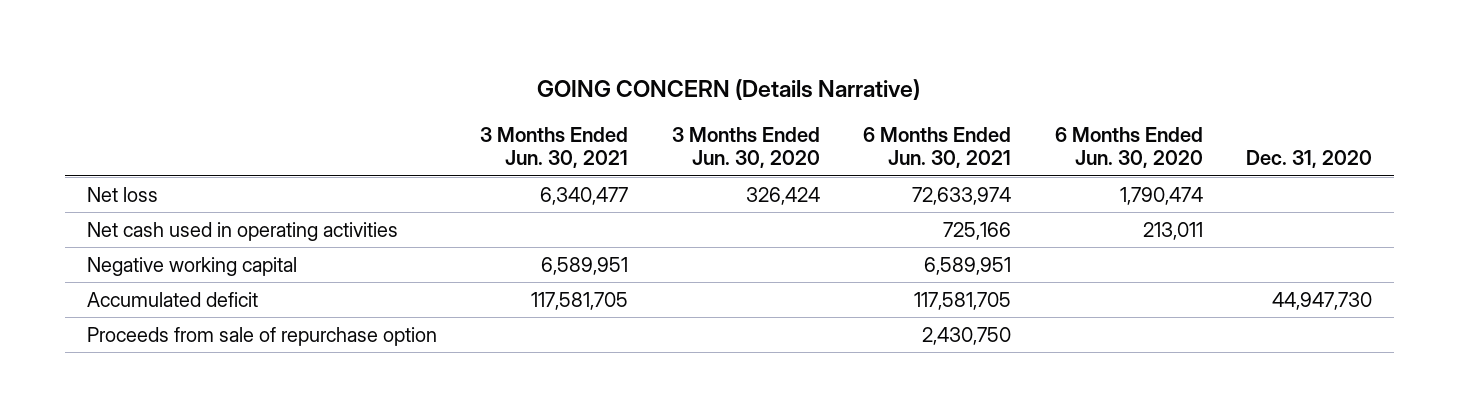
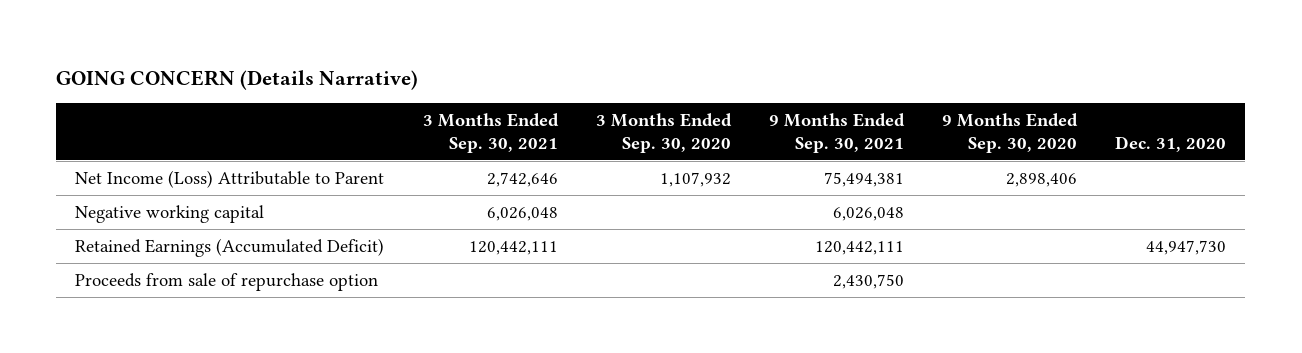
[480,126,629,169] 3 Months Ended Jun. 30, 2021 -> none
[671,126,820,169] 3 Months Ended Jun. 30, 2020 -> none
[863,126,1012,169] 6 Months Ended Jun. 30, 2021 -> none
[1054,126,1203,169] 6 Months Ended Jun. 30, 2020 -> none
none -> [422,113,559,153] 3 Months Ended Sep. 30, 2021
none -> [595,113,732,153] 3 Months Ended Sep. 30, 2020
none -> [768,113,905,153] 9 Months Ended Sep. 30, 2021
none -> [942,113,1079,153] 9 Months Ended Sep. 30, 2020
[86,221,398,241] Net cash used in operating activities -> none
[86,186,158,202] Net loss -> [75,170,385,189] Net Income (Loss) Attributable to Parent
[86,291,258,307] Accumulated deficit -> [75,238,385,258] Retained Earnings (Accumulated Deficit)

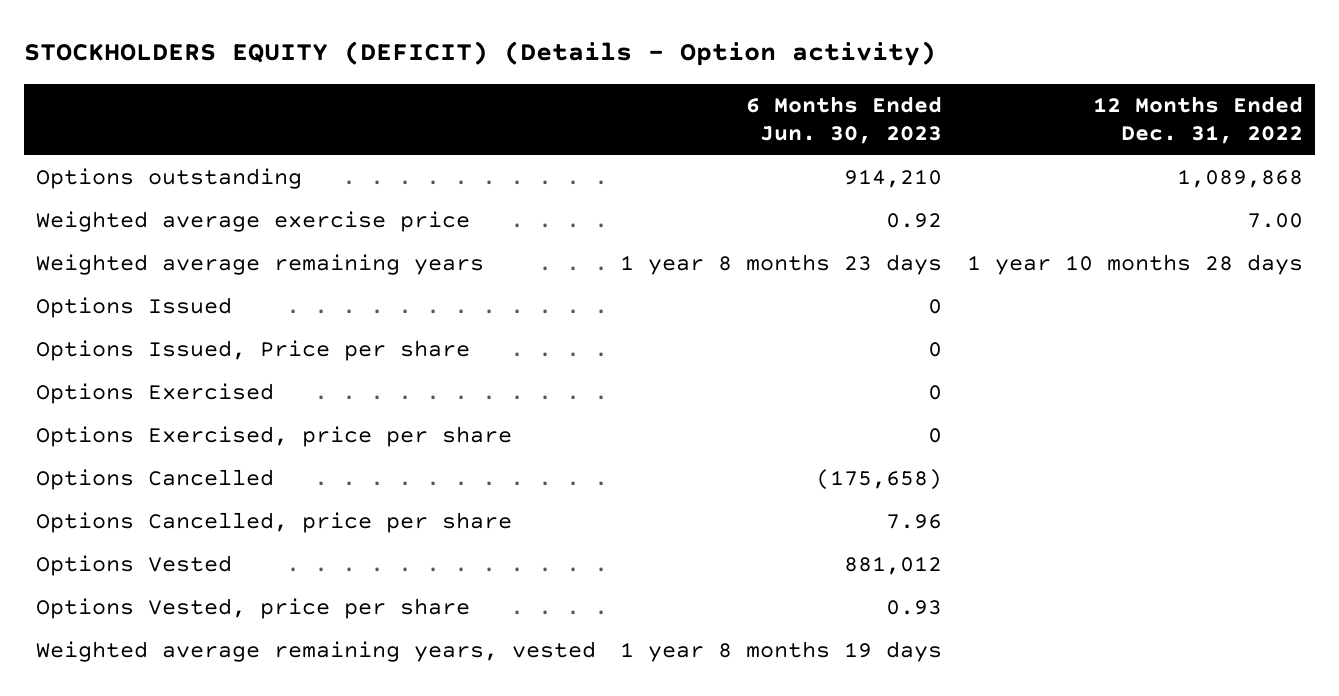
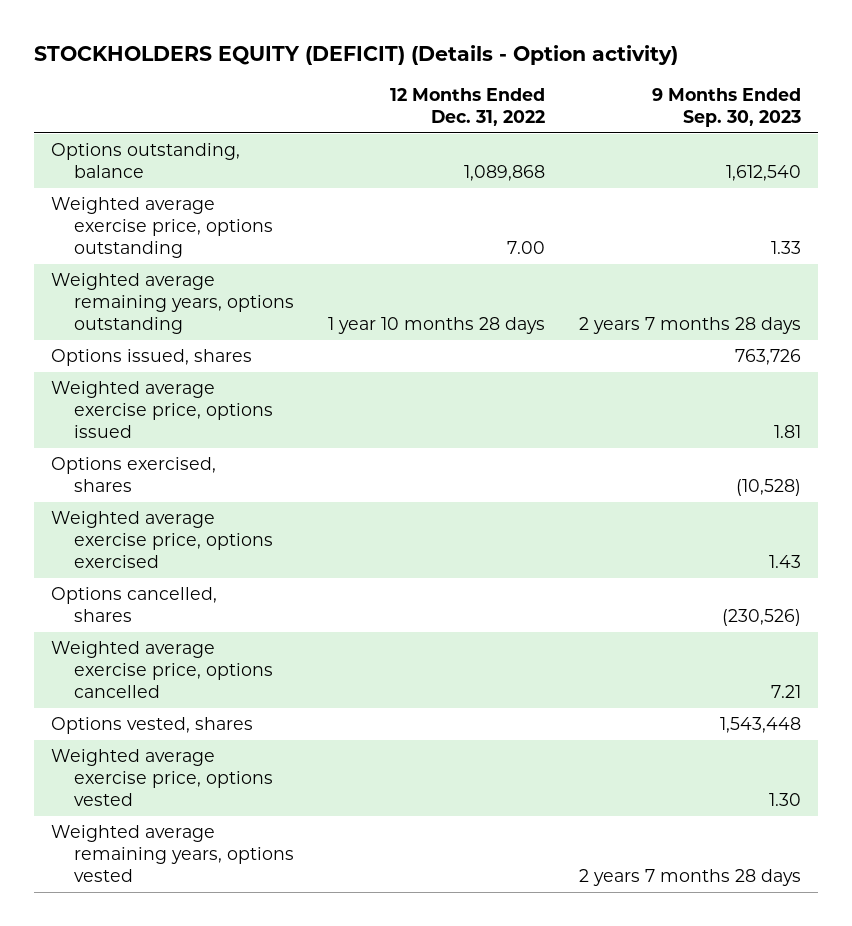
[746,96,943,145] 6 Months Ended Jun. 30, 2023 -> none
none -> [652,87,802,128] 9 Months Ended Sep. 30, 2023
[36,168,303,190] Options outstanding -> [50,143,240,179] Options outstanding, balance
[36,211,471,233] Weighted average exercise price -> [50,197,273,259] Weighted average exercise price, options outstanding
[36,254,485,276] Weighted average remaining years -> [50,273,294,335] Weighted average remaining years, options outstanding
[36,297,233,319] Options Issued -> [50,349,252,367] Options issued, shares
[36,340,471,362] Options Issued, Price per share -> [50,381,273,439] Weighted average exercise price, options issued
[36,383,275,405] Options Exercised -> [50,457,216,493] Options exercised, shares
[36,426,513,448] Options Exercised, price per share -> [50,511,273,569] Weighted average exercise price, options exercised
[36,469,275,491] Options Cancelled -> [50,587,217,623] Options cancelled, shares
[36,512,513,534] Options Cancelled, price per share -> [50,641,273,699] Weighted average exercise price, options cancelled
[36,555,233,577] Options Vested -> [50,717,253,735] Options vested, shares
[36,598,471,620] Options Vested, price per share -> [50,749,273,807] Weighted average exercise price, options vested
[36,641,597,663] Weighted average remaining years, vested -> [50,825,294,883] Weighted average remaining years, options vested

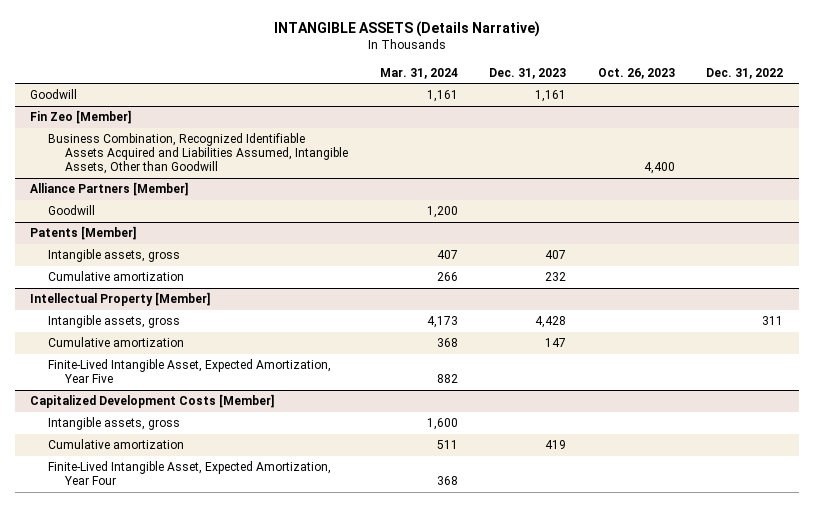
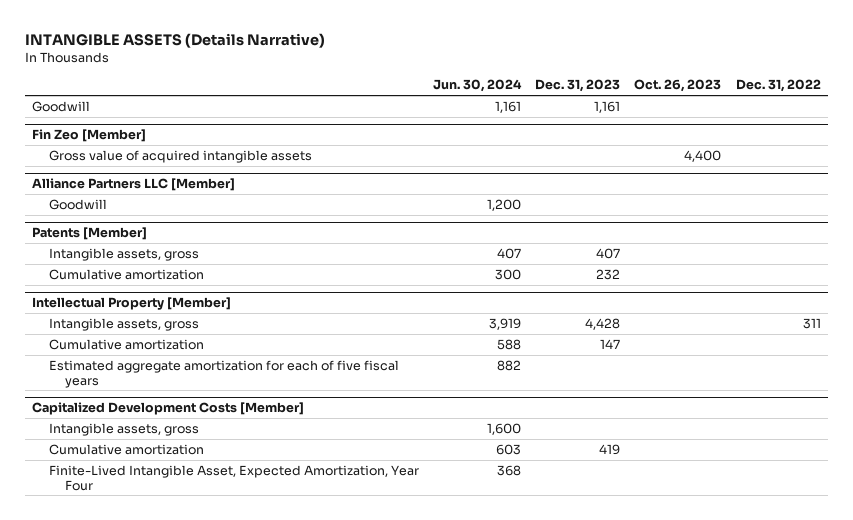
[379,67,458,79] Mar. 31, 2024 -> none
none -> [432,79,522,93] Jun. 30, 2024
[30,182,189,197] Alliance Partners [Member] -> none
[47,205,95,216] Goodwill -> none
[47,133,349,175] Business Combination, Recognized Identifiable Assets Acquired and Liabilities Assumed, Intangible Assets, Other than Goodwill -> [48,149,312,163] Gross value of acquired intangible assets
none -> [32,178,236,192] Alliance Partners LLC [Member]
none -> [48,198,107,210] Goodwill
[47,359,331,384] Finite-Lived Intangible Asset, Expected Amortization, Year Five -> none
none -> [48,359,399,388] Estimated aggregate amortization for each of five fiscal years

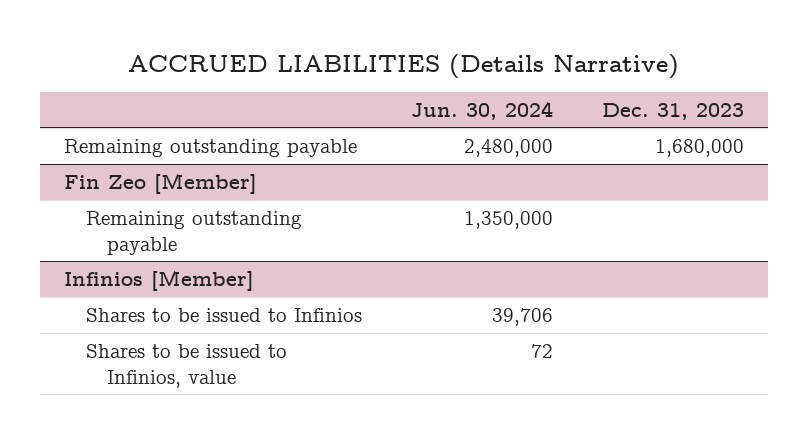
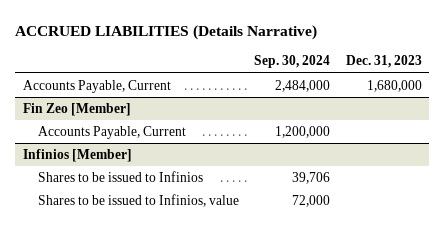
[410,100,553,120] Jun. 30, 2024 -> none
none -> [254,55,331,69] Sep. 30, 2024
[64,138,358,157] Remaining outstanding payable -> [22,79,171,93] Accounts Payable, Current
[85,210,302,255] Remaining outstanding payable -> [38,125,187,139] Accounts Payable, Current

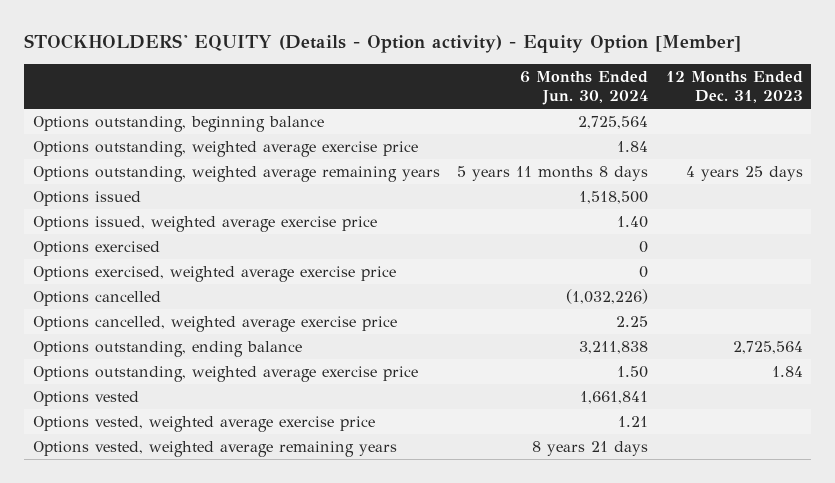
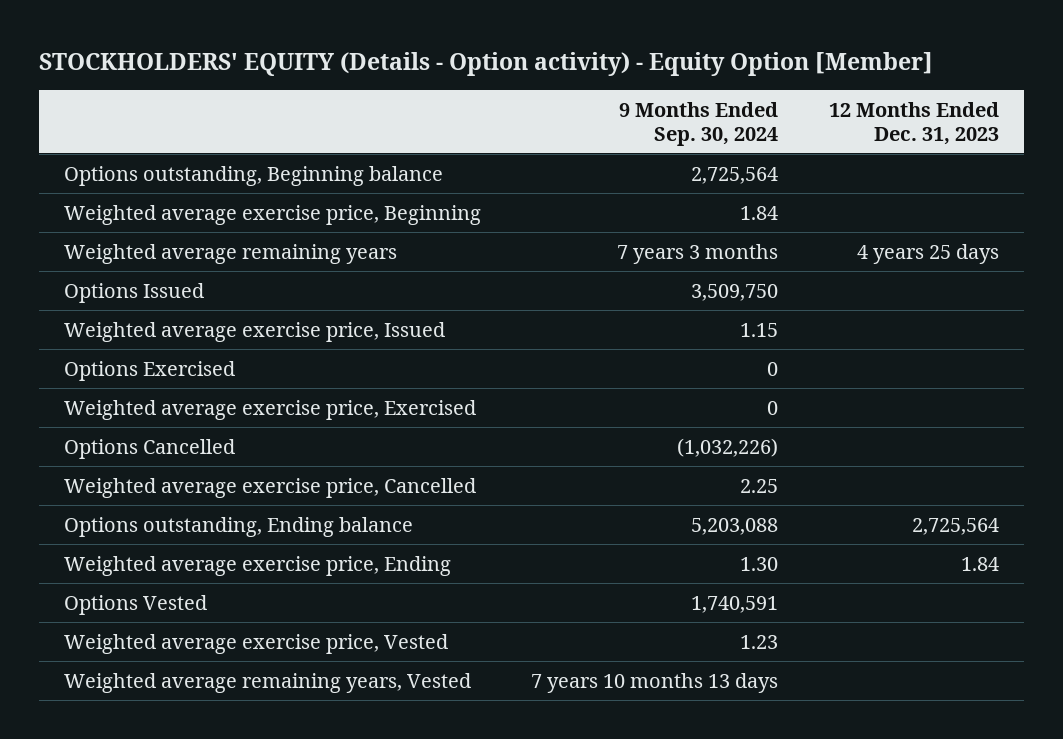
[520,71,649,105] 6 Months Ended Jun. 30, 2024 -> none
none -> [619,102,779,146] 9 Months Ended Sep. 30, 2024
[32,116,324,133] Options outstanding, beginning balance -> [64,165,444,186] Options outstanding, Beginning balance
[32,141,418,158] Options outstanding, weighted average exercise price -> [64,204,482,225] Weighted average exercise price, Beginning
[32,166,440,183] Options outstanding, weighted average remaining years -> [64,243,398,264] Weighted average remaining years
[32,191,141,207] Options issued -> [64,282,205,303] Options Issued
[32,216,377,233] Options issued, weighted average exercise price -> [64,321,446,342] Weighted average exercise price, Issued
[32,241,160,257] Options exercised -> [64,360,236,381] Options Exercised
[32,266,396,283] Options exercised, weighted average exercise price -> [64,399,477,420] Weighted average exercise price, Exercised
[32,291,161,307] Options cancelled -> [64,438,236,459] Options Cancelled
[32,316,397,333] Options cancelled, weighted average exercise price -> [64,477,477,498] Weighted average exercise price, Cancelled
[32,341,302,358] Options outstanding, ending balance -> [64,516,414,537] Options outstanding, Ending balance
[32,366,418,383] Options outstanding, weighted average exercise price -> [64,555,452,576] Weighted average exercise price, Ending
[32,391,139,407] Options vested -> [64,594,208,615] Options Vested
[32,416,375,433] Options vested, weighted average exercise price -> [64,633,449,654] Weighted average exercise price, Vested
[32,441,397,458] Options vested, weighted average remaining years -> [64,672,472,693] Weighted average remaining years, Vested

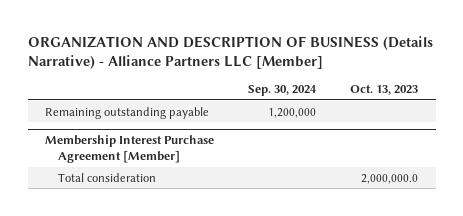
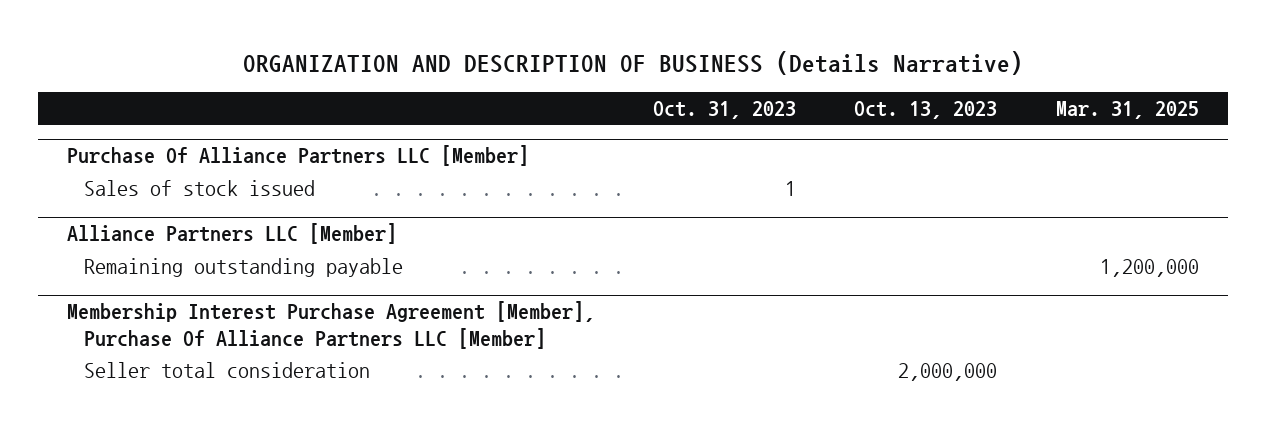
[27,35,433,70] ORGANIZATION AND DESCRIPTION OF BUSINESS (Details Narrative) - Alliance Partners LLC [Member] -> [242,50,1023,75] ORGANIZATION AND DESCRIPTION OF BUSINESS (Details Narrative)
[248,85,318,97] Sep. 30, 2024 -> none
none -> [653,101,797,120] Oct. 31, 2023
none -> [1055,101,1199,120] Mar. 31, 2025
[44,106,209,119] Remaining outstanding payable -> none
[57,172,156,182] Total consideration -> none
none -> [66,145,529,167] Purchase Of Alliance Partners LLC [Member]
none -> [83,180,315,197] Sales of stock issued
[44,135,214,164] Membership Interest Purchase Agreement [Member] -> [66,223,397,245] Alliance Partners LLC [Member]
none -> [83,258,403,278] Remaining outstanding payable
none -> [66,301,595,350] Membership Interest Purchase Agreement [Member], Purchase Of Alliance Partners LLC [Member]
none -> [83,362,370,379] Seller total consideration

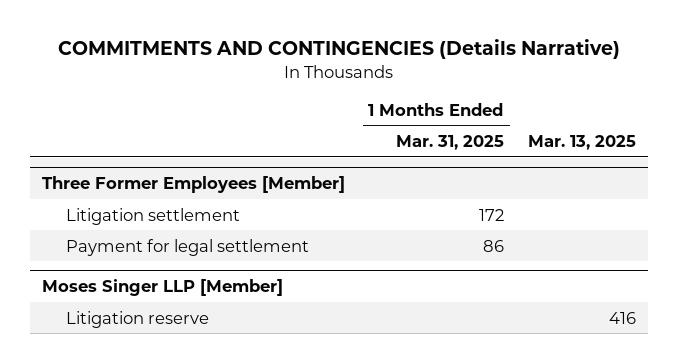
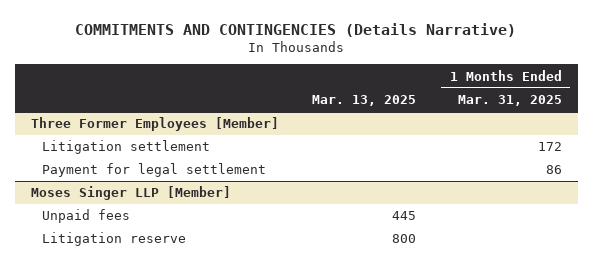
none -> [41,209,130,224] Unpaid fees
[608,311,636,324] 416 -> [392,234,417,244] 800

